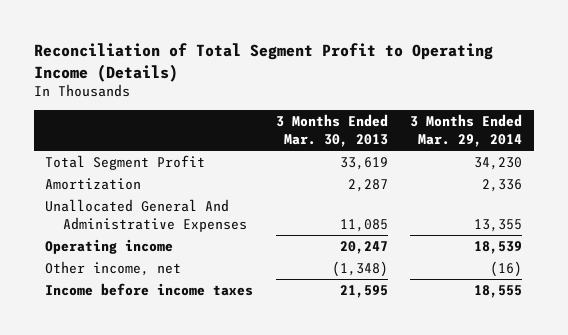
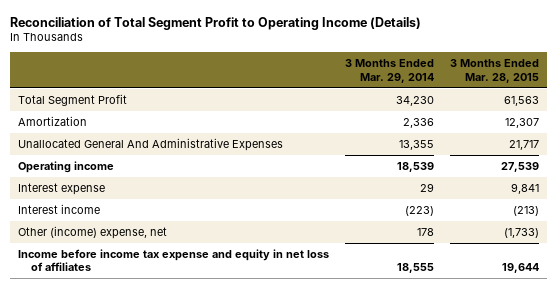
[275,114,388,148] 3 Months Ended Mar. 30, 2013 -> none
none -> [449,59,539,83] 3 Months Ended Mar. 28, 2015
none -> [17,183,105,196] Interest expense
none -> [17,204,100,215] Interest income
[45,260,182,276] Other income, net -> [17,226,167,240] Other (income) expense, net
[490,260,523,277] (16) -> [416,228,434,237] 178
[45,282,254,296] Income before income taxes -> [17,249,329,272] Income before income tax expense and equity in net loss of affiliates

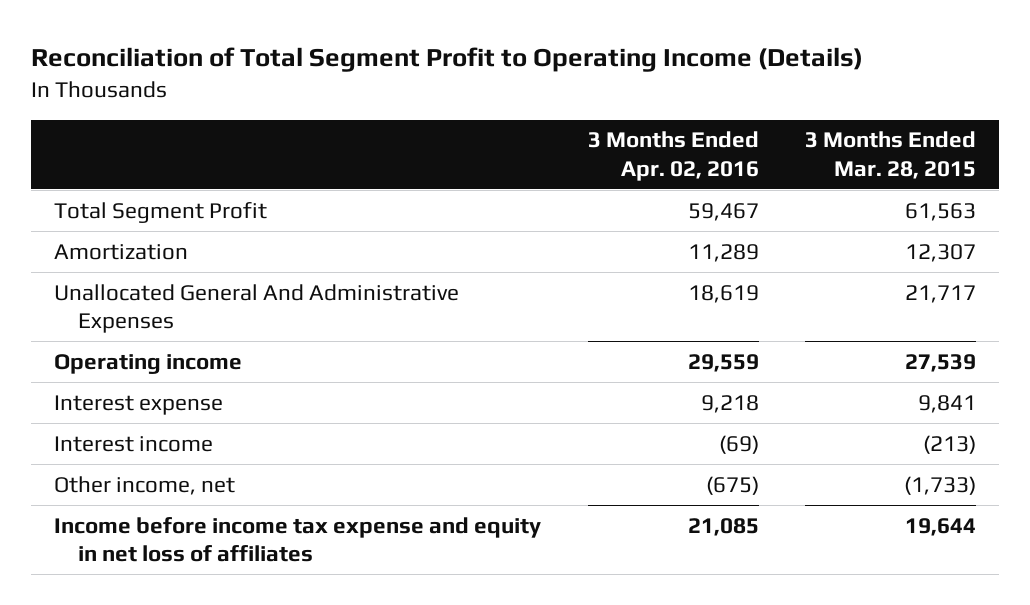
[344,59,434,83] 3 Months Ended Mar. 29, 2014 -> none
none -> [587,131,759,182] 3 Months Ended Apr. 02, 2016
[17,226,167,240] Other (income) expense, net -> [54,475,236,495] Other income, net

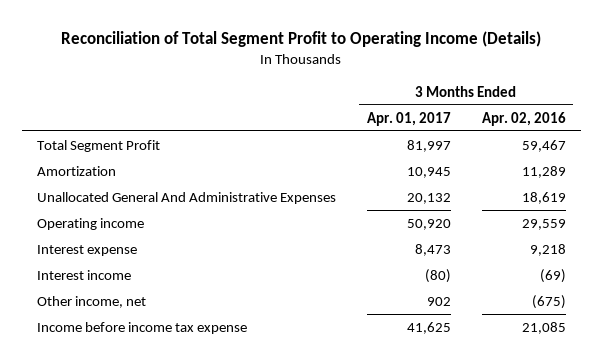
[805,131,977,180] 3 Months Ended Mar. 28, 2015 -> none
none -> [366,111,451,126] Apr. 01, 2017
[54,516,542,563] Income before income tax expense and equity in net loss of affiliates -> [36,321,247,334] Income before income tax expense

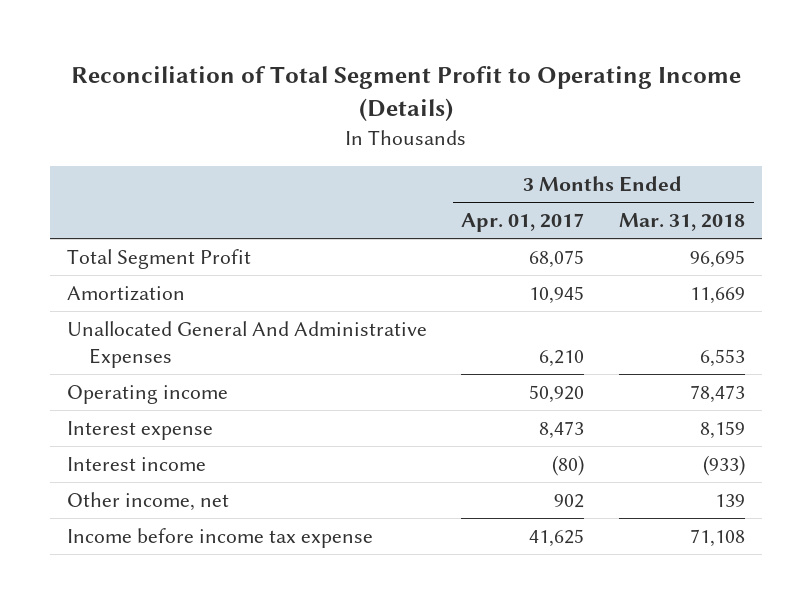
[481,111,566,126] Apr. 02, 2016 -> none
none -> [618,213,745,232] Mar. 31, 2018
[406,139,451,152] 81,997 -> [529,249,585,268] 68,075
[406,192,451,204] 20,132 -> [539,349,585,367] 6,210

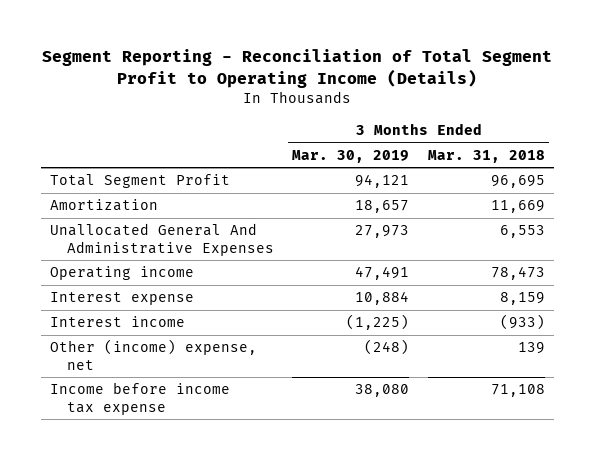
[70,65,741,122] Reconciliation of Total Segment Profit to Operating Income (Details) -> [42,49,553,89] Segment Reporting - Reconciliation of Total Segment Profit to Operating Income (Details)
[461,213,585,233] Apr. 01, 2017 -> none
none -> [292,149,410,163] Mar. 30, 2019
[66,491,229,511] Other income, net -> [49,339,257,370] Other (income) expense, net

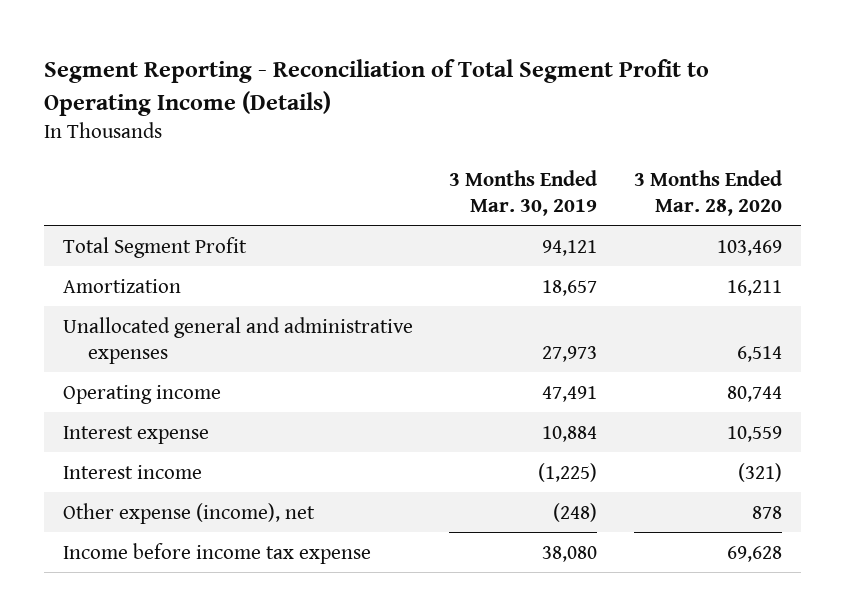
[427,149,545,163] Mar. 31, 2018 -> none
none -> [634,169,783,216] 3 Months Ended Mar. 28, 2020
[49,223,274,256] Unallocated General And Administrative Expenses -> [62,316,413,364] Unallocated general and administrative expenses
[49,339,257,370] Other (income) expense, net -> [62,502,315,524] Other expense (income), net

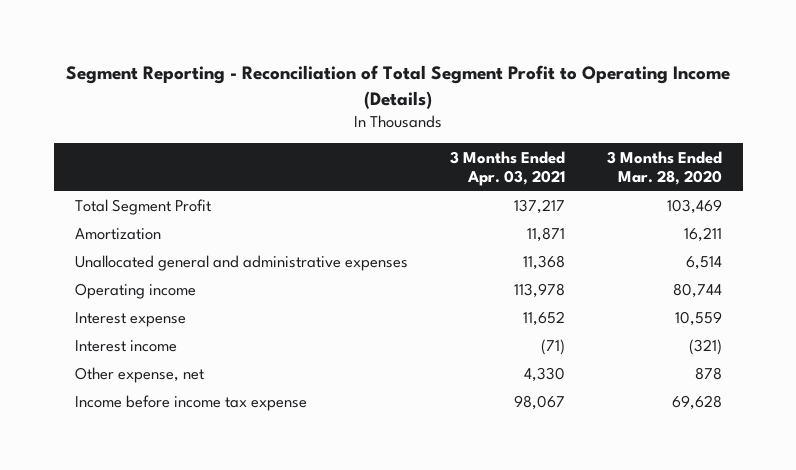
[449,169,598,216] 3 Months Ended Mar. 30, 2019 -> none
none -> [449,150,565,187] 3 Months Ended Apr. 03, 2021
[62,502,315,524] Other expense (income), net -> [74,367,204,384] Other expense, net

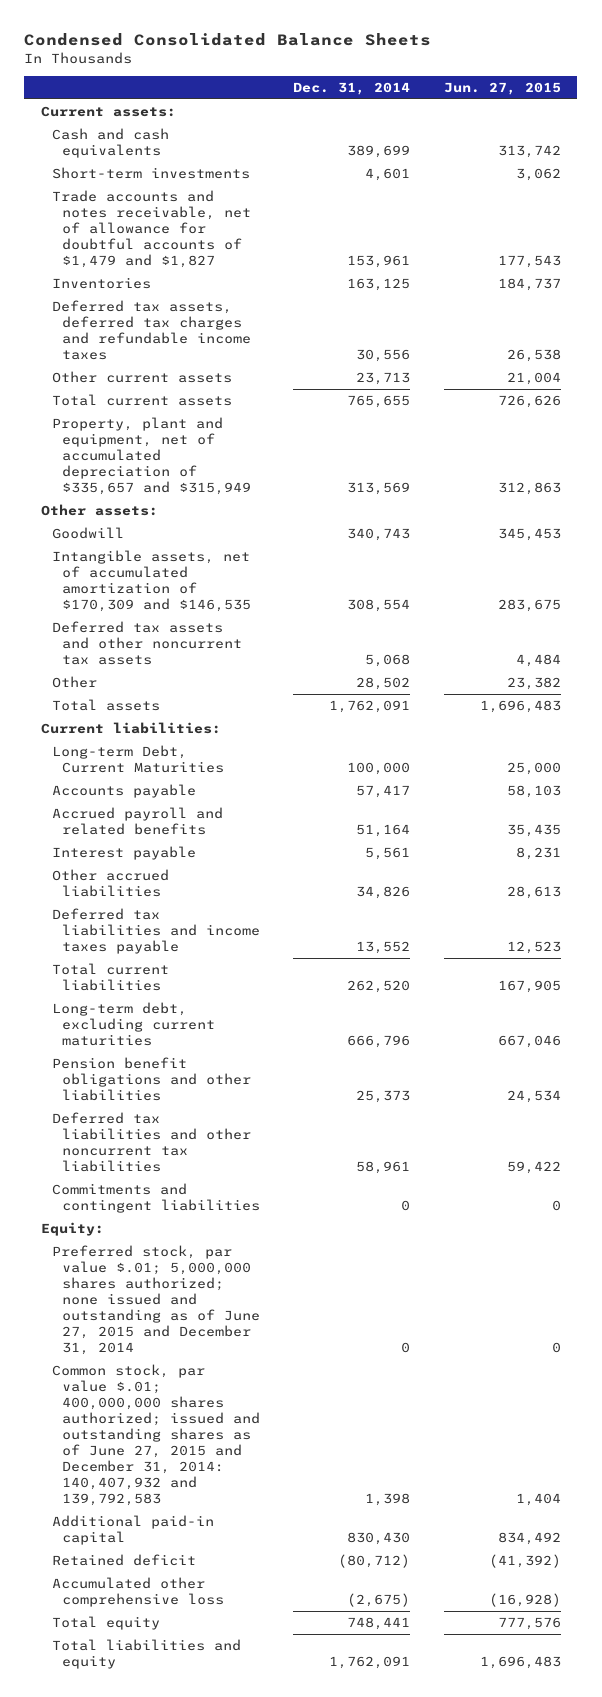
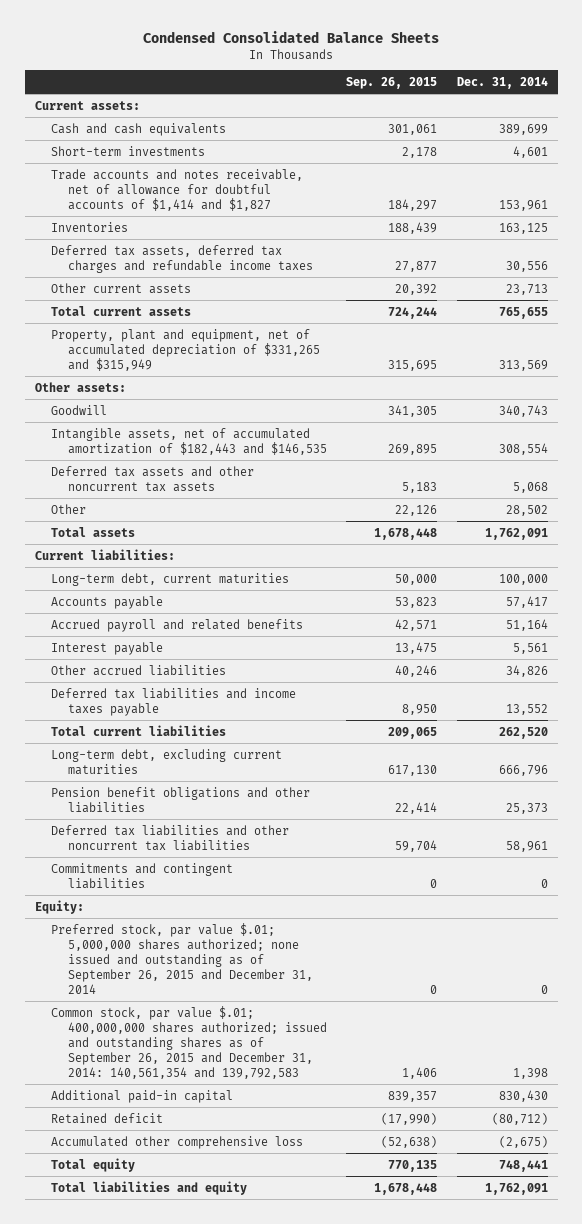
[443,82,561,96] Jun. 27, 2015 -> none
none -> [346,76,438,89] Sep. 26, 2015
[51,190,252,268] Trade accounts and notes receivable, net of allowance for doubtful accounts of $1,479 and $1,827 -> [51,168,304,211] Trade accounts and notes receivable, net of allowance for doubtful accounts of $1,414 and $1,827
[51,417,252,495] Property, plant and equipment, net of accumulated depreciation of $335,657 and $315,949 -> [51,328,320,371] Property, plant and equipment, net of accumulated depreciation of $331,265 and $315,949
[51,550,252,613] Intangible assets, net of accumulated amortization of $170,309 and $146,535 -> [51,427,327,455] Intangible assets, net of accumulated amortization of $182,443 and $146,535
[51,745,225,774] Long-term Debt, Current Maturities -> [51,572,290,586] Long-term debt, current maturities
[51,1245,261,1355] Preferred stock, par value $.01; 5,000,000 shares authorized; none issued and outstanding as of June 27, 2015 and December 31, 2014 -> [51,922,313,994] Preferred stock, par value $.01; 5,000,000 shares authorized; none issued and outstanding as of September 26, 2015 and December 31, 2014
[51,1364,261,1506] Common stock, par value $.01; 400,000,000 shares authorized; issued and outstanding shares as of June 27, 2015 and December 31, 2014: 140,407,932 and 139,792,583 -> [51,1005,327,1079] Common stock, par value $.01; 400,000,000 shares authorized; issued and outstanding shares as of September 26, 2015 and December 31, 2014: 140,561,354 and 139,792,583

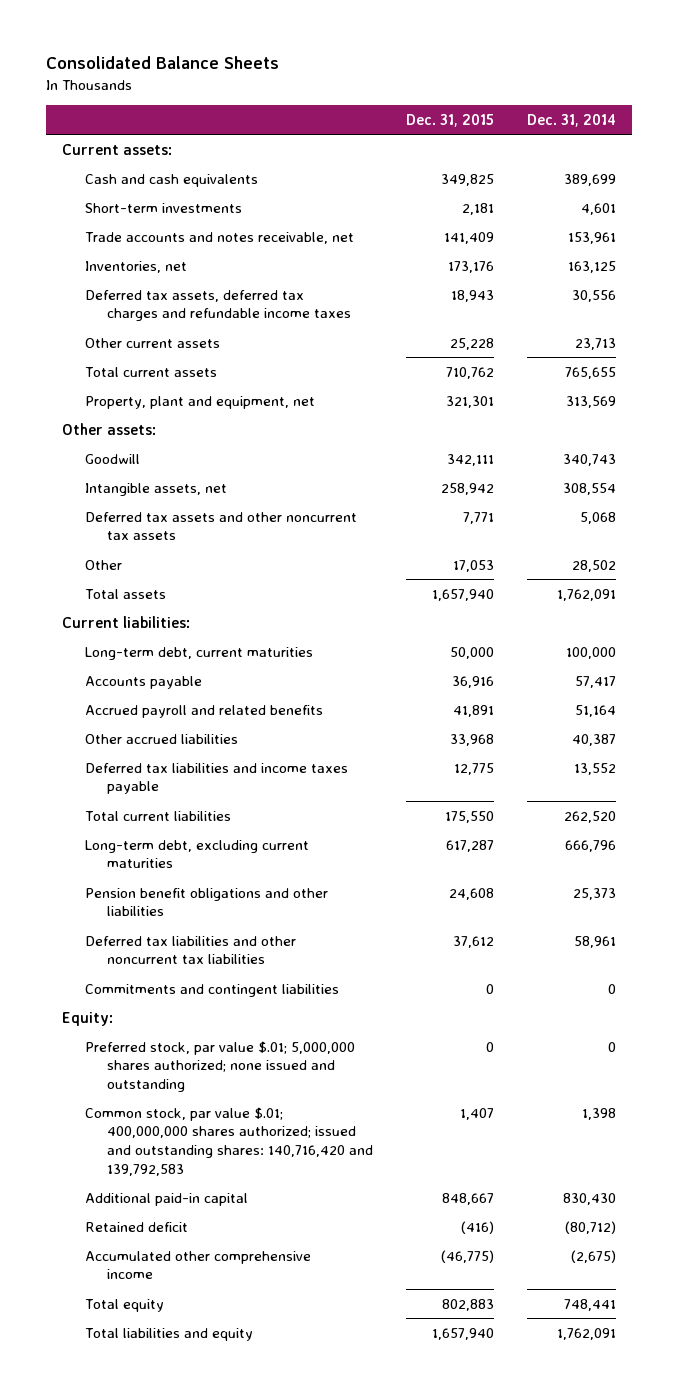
[143,30,440,43] Condensed Consolidated Balance Sheets -> [45,56,279,70] Consolidated Balance Sheets
[346,76,438,89] Sep. 26, 2015 -> none
none -> [405,113,494,127] Dec. 31, 2015
[51,168,304,211] Trade accounts and notes receivable, net of allowance for doubtful accounts of $1,414 and $1,827 -> [84,231,354,244] Trade accounts and notes receivable, net
[51,221,129,232] Inventories -> [84,260,187,273] Inventories, net
[51,328,320,371] Property, plant and equipment, net of accumulated depreciation of $331,265 and $315,949 -> [84,395,315,409] Property, plant and equipment, net
[51,427,327,455] Intangible assets, net of accumulated amortization of $182,443 and $146,535 -> [84,482,227,496] Intangible assets, net
[51,641,164,655] Interest payable -> none
[505,664,548,677] 34,826 -> [571,733,616,746] 40,387
[51,922,313,994] Preferred stock, par value $.01; 5,000,000 shares authorized; none issued and outstanding as of September 26, 2015 and December 31, 2014 -> [84,1040,355,1092] Preferred stock, par value $.01; 5,000,000 shares authorized; none issued and outstanding
[51,1005,327,1079] Common stock, par value $.01; 400,000,000 shares authorized; issued and outstanding shares as of September 26, 2015 and December 31, 2014: 140,561,354 and 139,792,583 -> [84,1106,373,1176] Common stock, par value $.01; 400,000,000 shares authorized; issued and outstanding shares: 140,716,420 and 139,792,583
[51,1135,304,1149] Accumulated other comprehensive loss -> [84,1250,311,1280] Accumulated other comprehensive income

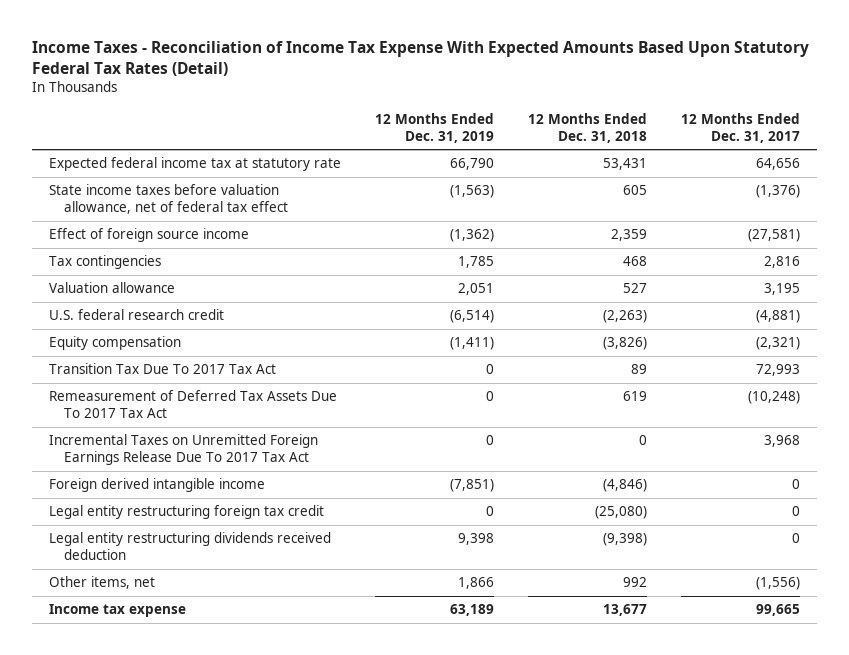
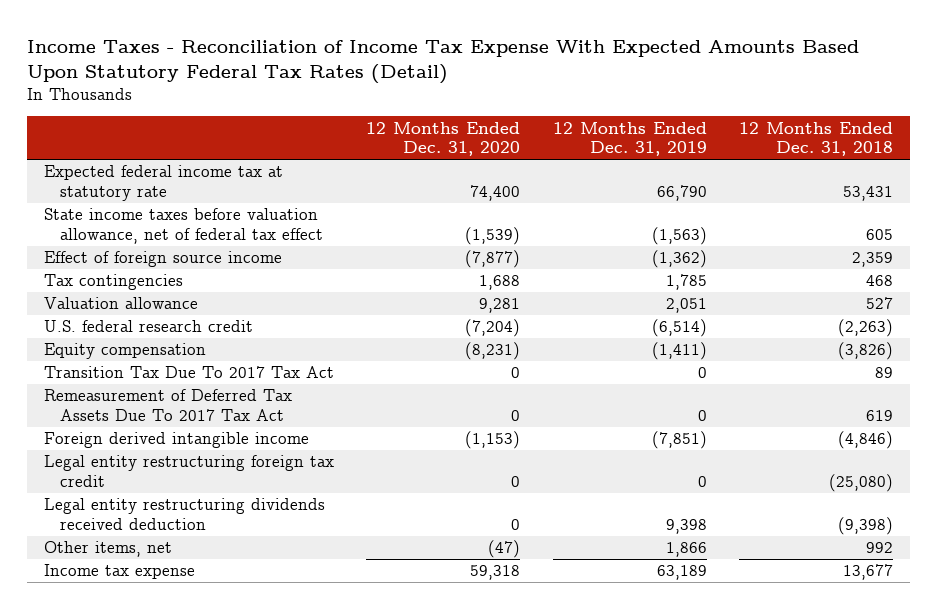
[680,112,800,143] 12 Months Ended Dec. 31, 2017 -> none
none -> [366,121,521,157] 12 Months Ended Dec. 31, 2020
[48,434,318,466] Incremental Taxes on Unremitted Foreign Earnings Release Due To 2017 Tax Act -> none

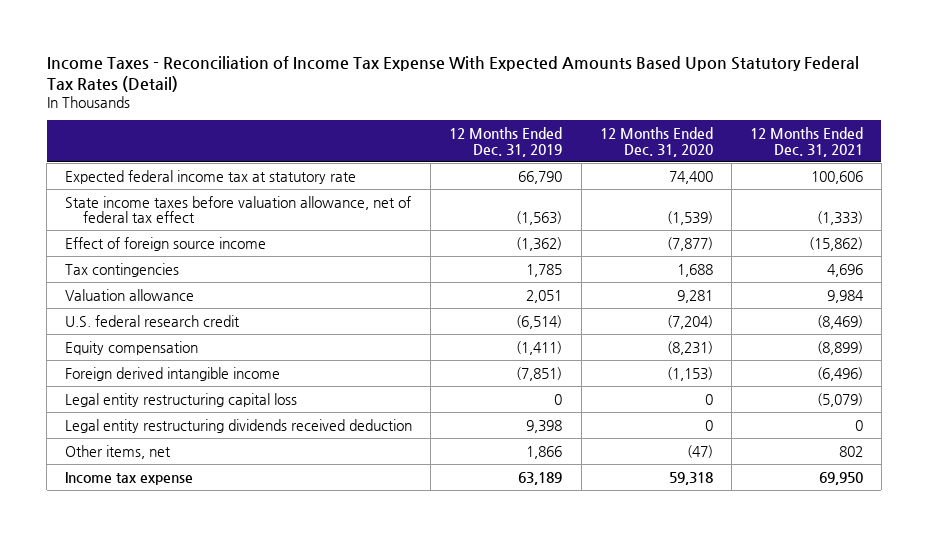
[739,121,894,157] 12 Months Ended Dec. 31, 2018 -> none
none -> [749,126,863,157] 12 Months Ended Dec. 31, 2021
[43,366,334,379] Transition Tax Due To 2017 Tax Act -> none
[43,389,292,421] Remeasurement of Deferred Tax Assets Due To 2017 Tax Act -> none
[43,455,334,487] Legal entity restructuring foreign tax credit -> [65,392,298,407] Legal entity restructuring capital loss

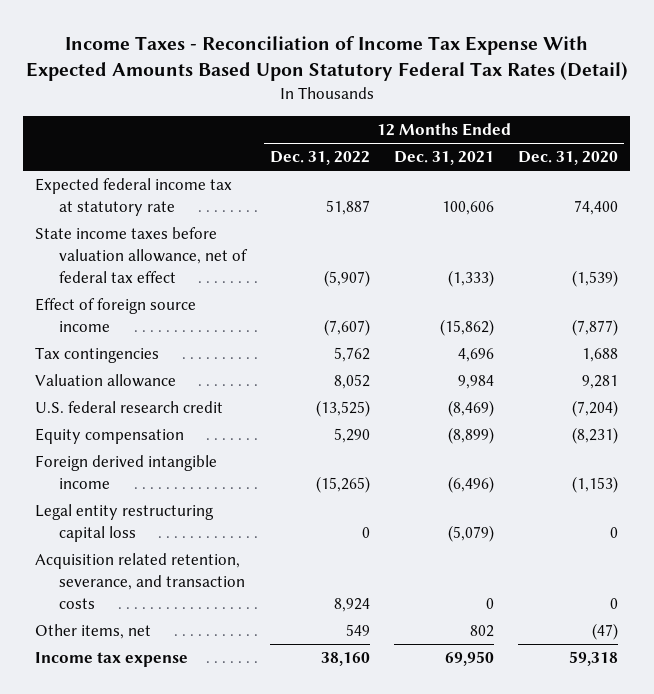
[449,126,563,157] 12 Months Ended Dec. 31, 2019 -> none
none -> [270,151,371,166] Dec. 31, 2022
[65,418,413,433] Legal entity restructuring dividends received deduction -> [35,553,246,609] Acquisition related retention, severance, and transaction costs

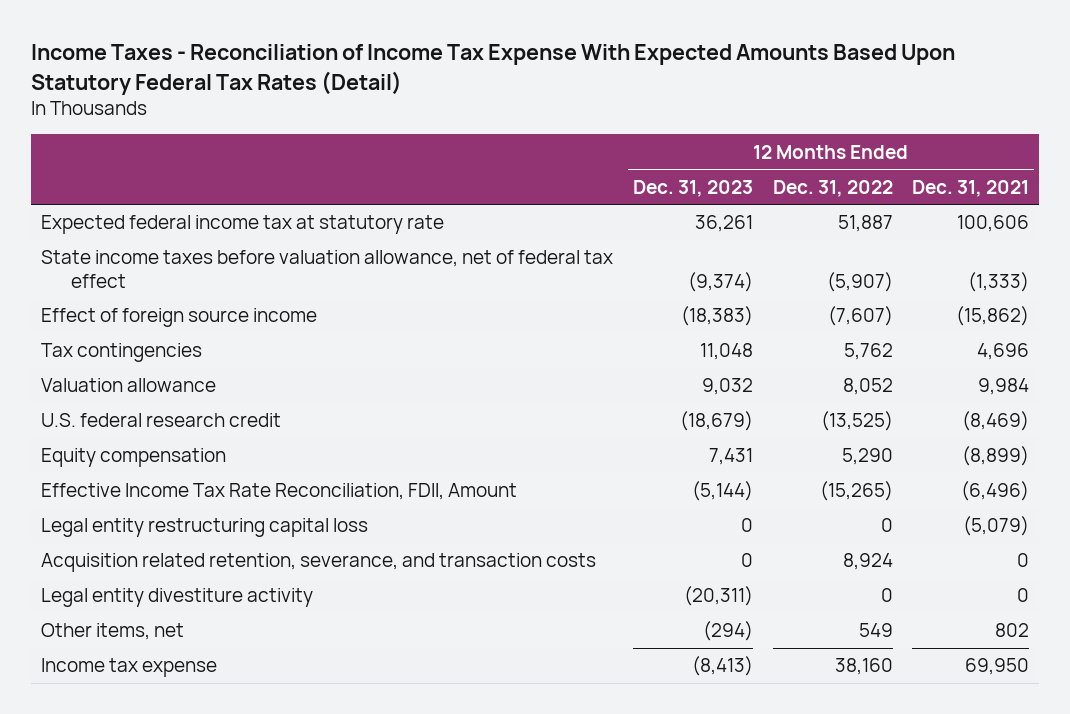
[518,151,619,166] Dec. 31, 2020 -> none
none -> [632,179,753,197] Dec. 31, 2023
[35,455,218,489] Foreign derived intangible income -> [40,483,517,501] Effective Income Tax Rate Reconciliation, FDII, Amount
none -> [40,588,313,608] Legal entity divestiture activity

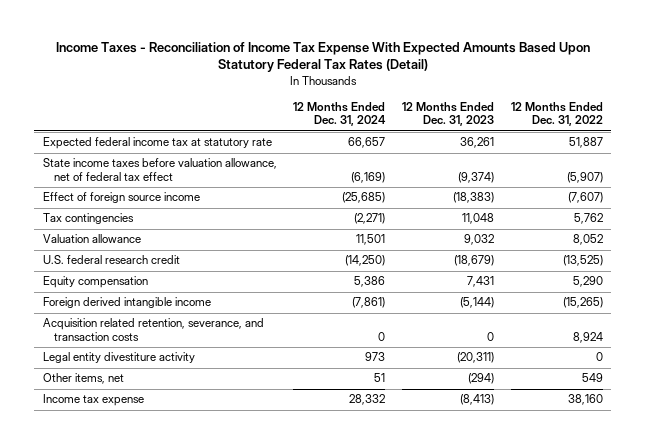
[912,179,1030,197] Dec. 31, 2021 -> none
none -> [293,101,387,127] 12 Months Ended Dec. 31, 2024
[40,518,368,538] Legal entity restructuring capital loss -> none
[40,483,517,501] Effective Income Tax Rate Reconciliation, FDII, Amount -> [42,297,211,309] Foreign derived intangible income

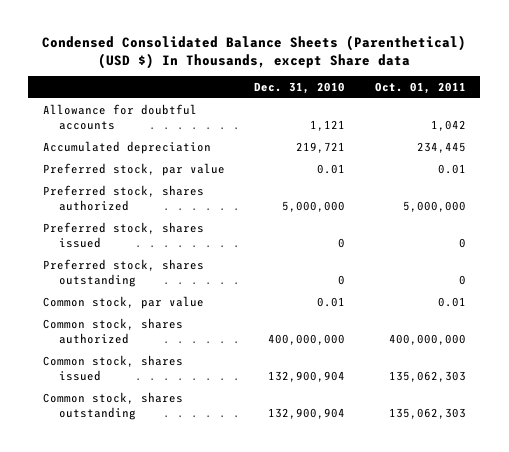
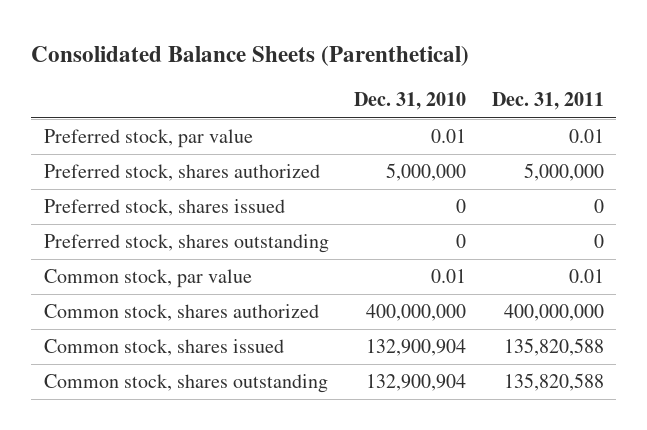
[42,34,467,69] Condensed Consolidated Balance Sheets (Parenthetical) (USD $) In Thousands, except Share data -> [30,45,469,66] Consolidated Balance Sheets (Parenthetical)
[374,82,466,95] Oct. 01, 2011 -> none
none -> [491,92,604,111] Dec. 31, 2011
[43,103,198,130] Allowance for doubtful accounts -> none
[43,140,212,154] Accumulated depreciation -> none

